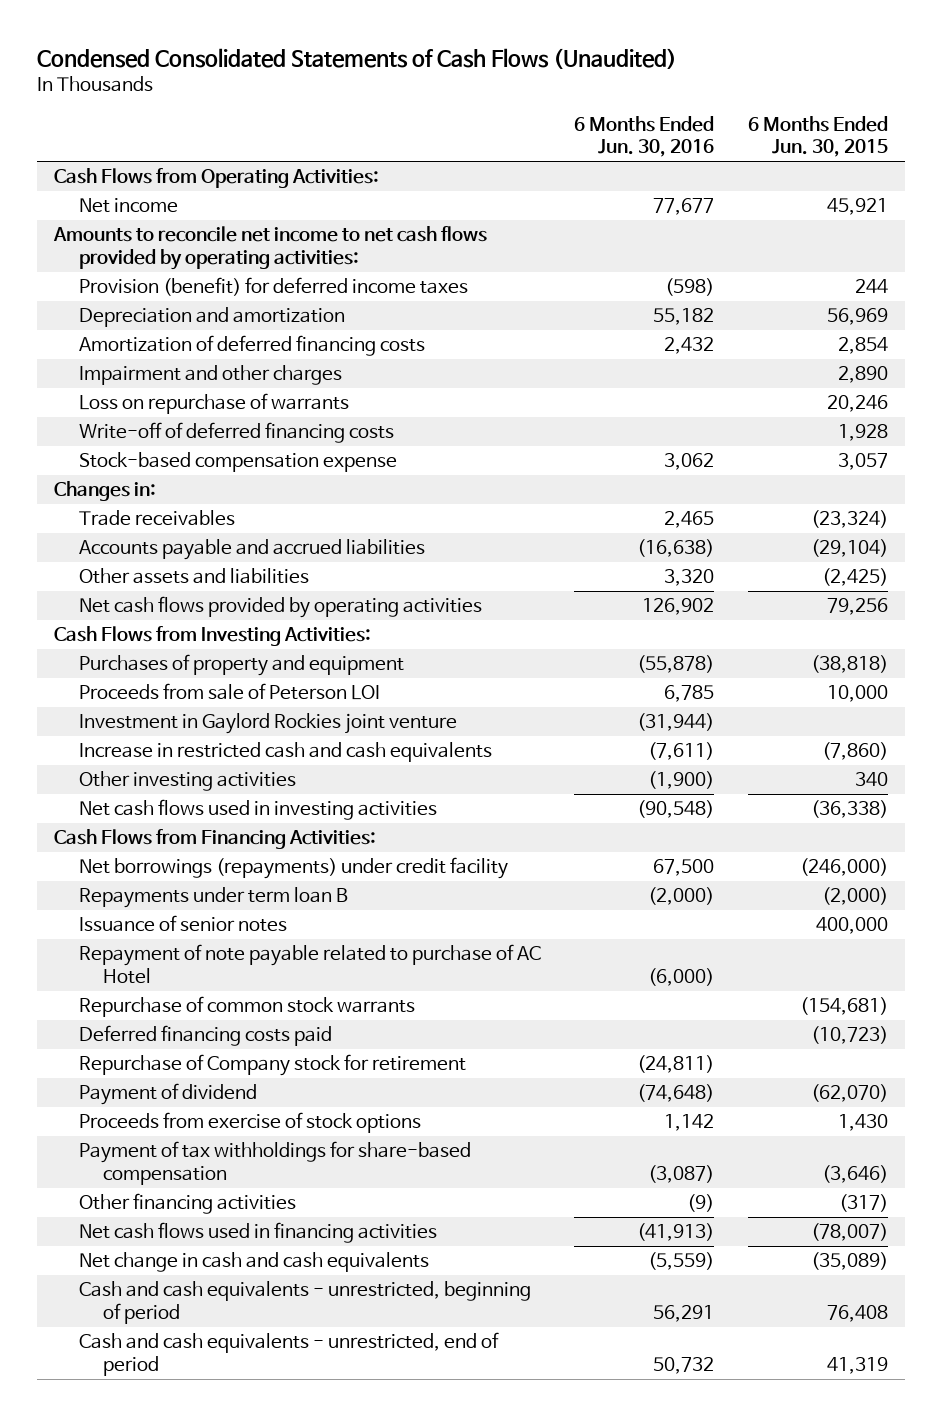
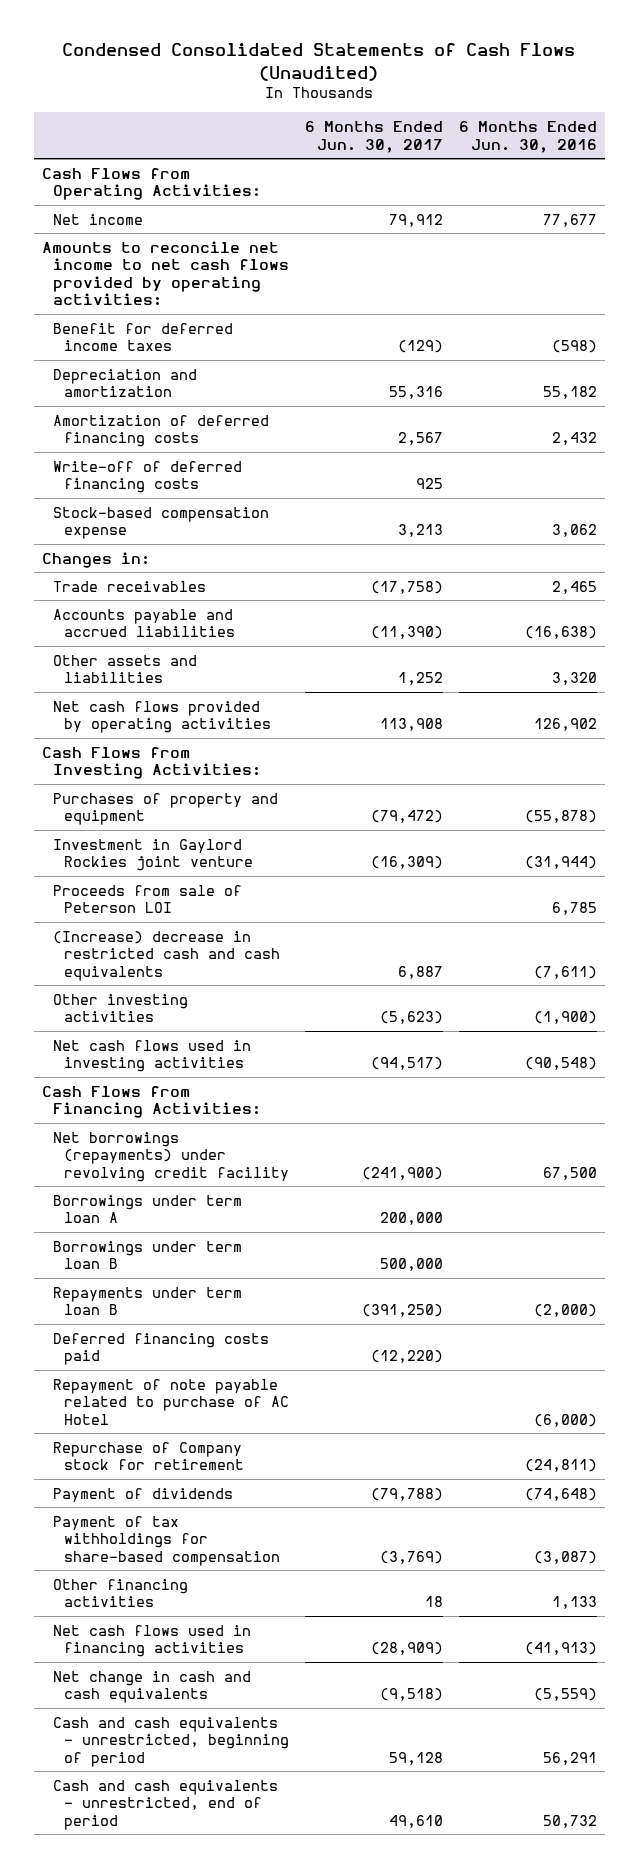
[747,115,888,158] 6 Months Ended Jun. 30, 2015 -> none
none -> [305,121,444,153] 6 Months Ended Jun. 30, 2017
[78,277,468,297] Provision (benefit) for deferred income taxes -> [53,322,234,352] Benefit for deferred income taxes
[78,365,342,386] Impairment and other charges -> none
[78,393,349,415] Loss on repurchase of warrants -> none
[78,683,380,701] Proceeds from sale of Peterson LOI -> [53,884,243,914] Proceeds from sale of Peterson LOI
[78,742,492,763] Increase in restricted cash and cash equivalents -> [53,930,281,981] (Increase) decrease in restricted cash and cash equivalents
[78,857,508,880] Net borrowings (repayments) under credit facility -> [53,1131,290,1182] Net borrowings (repayments) under revolving credit facility
none -> [53,1194,243,1224] Borrowings under term loan A
none -> [53,1240,243,1270] Borrowings under term loan B
[78,915,287,933] Issuance of senior notes -> none
[78,996,415,1018] Repurchase of common stock warrants -> none
[78,944,541,984] Repayment of note payable related to purchase of AC Hotel -> [53,1378,290,1425] Repayment of note payable related to purchase of AC Hotel
[78,1112,421,1134] Proceeds from exercise of stock options -> none
[78,1083,257,1106] Payment of dividend -> [53,1487,234,1502] Payment of dividends
[687,1194,715,1213] (9) -> [552,1596,598,1610] 1,133

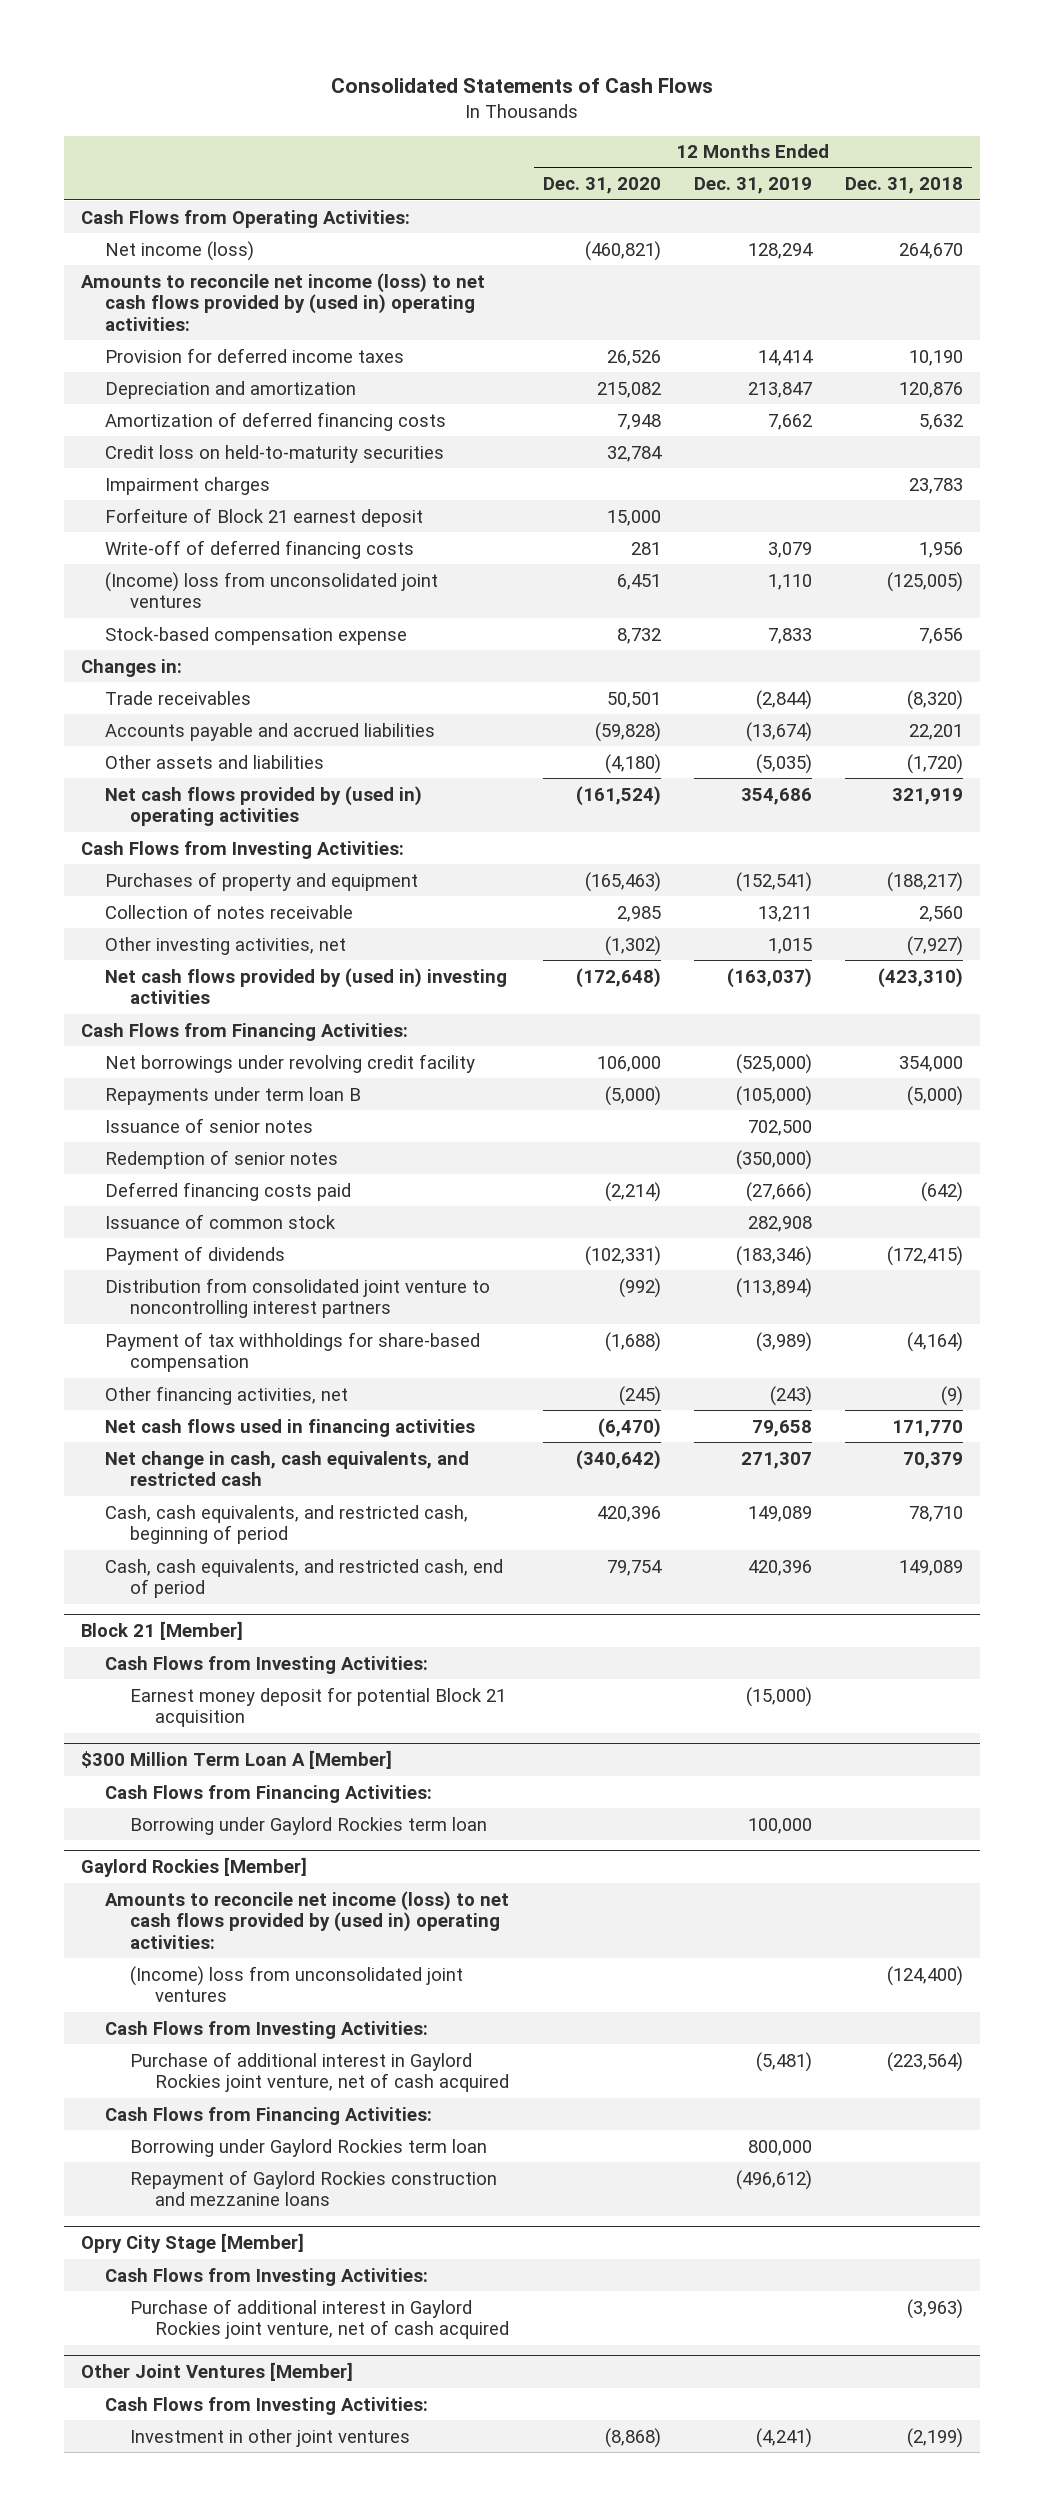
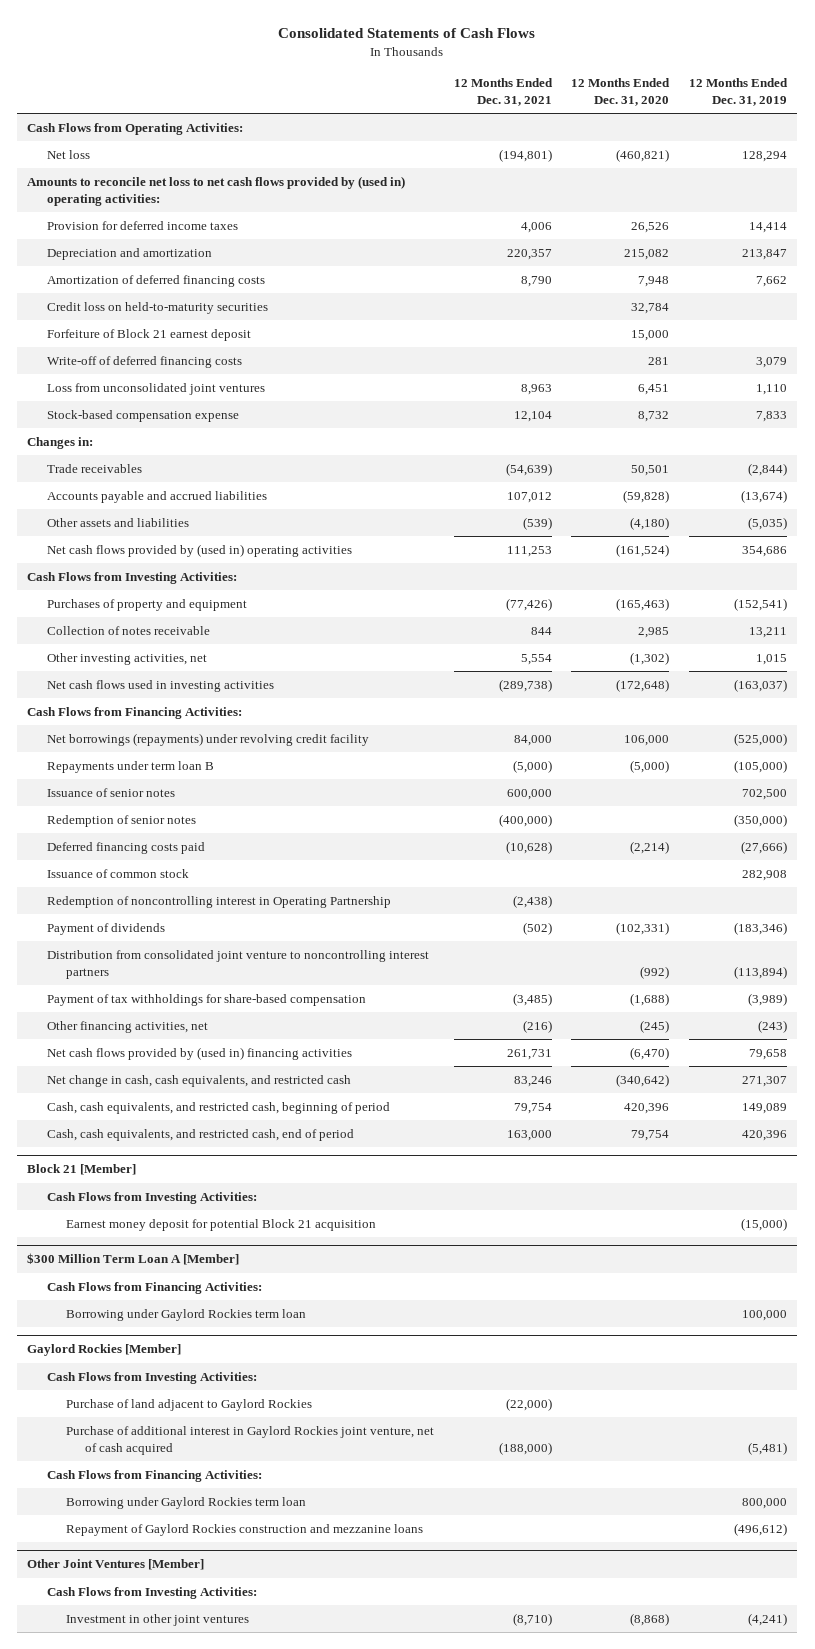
[845,177,964,195] Dec. 31, 2018 -> none
none -> [453,77,553,106] 12 Months Ended Dec. 31, 2021
[105,240,255,261] Net income (loss) -> [46,149,90,159] Net loss
[80,272,485,332] Amounts to reconcile net income (loss) to net cash flows provided by (used in) operating activities: -> [27,175,406,207] Amounts to reconcile net loss to net cash flows provided by (used in) operating activities:
[105,476,271,495] Impairment charges -> none
[105,571,439,609] (Income) loss from unconsolidated joint ventures -> [46,382,265,395] Loss from unconsolidated joint ventures
[105,967,508,1005] Net cash flows provided by (used in) investing activities -> [46,679,274,692] Net cash flows used in investing activities
[105,1053,476,1073] Net borrowings under revolving credit facility -> [46,732,369,746] Net borrowings (repayments) under revolving credit facility
none -> [46,895,391,908] Redemption of noncontrolling interest in Operating Partnership
[105,1418,476,1437] Net cash flows used in financing activities -> [46,1046,352,1060] Net cash flows provided by (used in) financing activities
[105,1890,510,1950] Amounts to reconcile net income (loss) to net cash flows provided by (used in) operating activities: -> none
[130,1965,464,2003] (Income) loss from unconsolidated joint ventures -> none
none -> [65,1398,312,1411] Purchase of land adjacent to Gaylord Rockies
[80,2233,304,2254] Opry City Stage [Member] -> none
[105,2267,429,2286] Cash Flows from Investing Activities: -> none
[130,2298,510,2340] Purchase of additional interest in Gaylord Rockies joint venture, net of cash acquired -> none

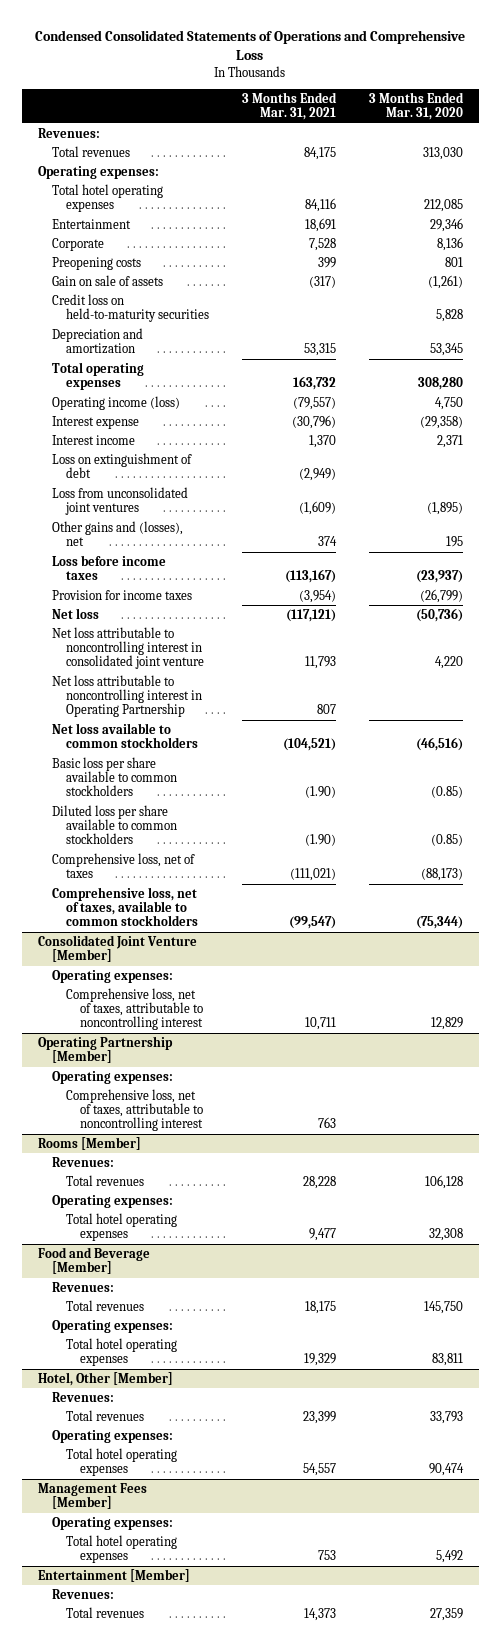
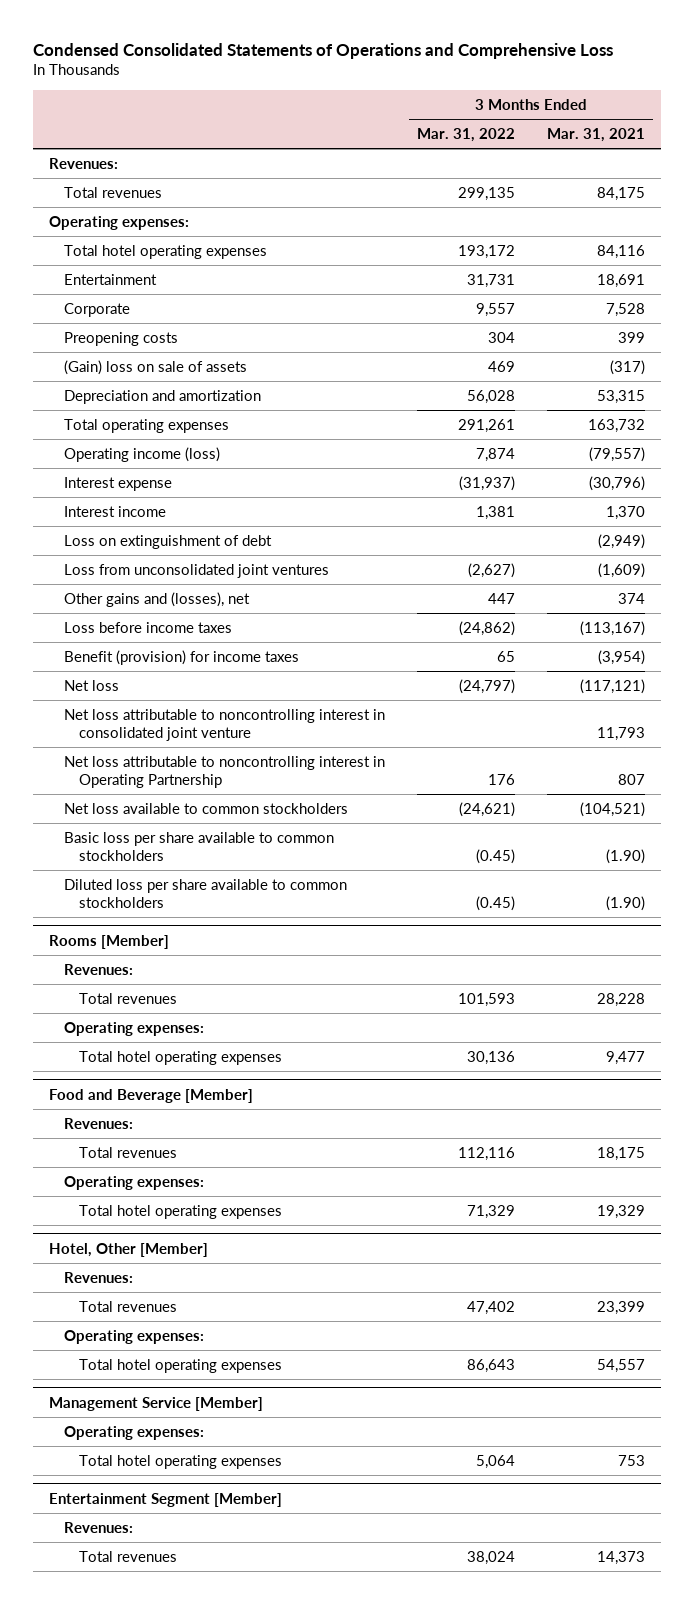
[368,92,464,121] 3 Months Ended Mar. 31, 2020 -> none
none -> [417,127,516,142] Mar. 31, 2022
[52,293,210,323] Credit loss on held-to-maturity securities -> none
[52,274,164,286] Gain on sale of assets -> [64,359,248,375] (Gain) loss on sale of assets
[52,589,193,600] Provision for income taxes -> [64,649,300,665] Benefit (provision) for income taxes
[52,852,196,879] Comprehensive loss, net of taxes -> none
[52,886,199,927] Comprehensive loss, net of taxes, available to common stockholders -> none
[37,934,197,963] Consolidated Joint Venture [Member] -> none
[52,969,174,983] Operating expenses: -> none
[66,987,204,1031] Comprehensive loss, net of taxes, attributable to noncontrolling interest -> none
[37,1035,173,1064] Operating Partnership [Member] -> none
[52,1070,174,1084] Operating expenses: -> none
[66,1088,204,1132] Comprehensive loss, net of taxes, attributable to noncontrolling interest -> none
[37,1482,147,1510] Management Fees [Member] -> [49,1396,264,1411] Management Service [Member]
[37,1568,190,1582] Entertainment [Member] -> [49,1492,283,1507] Entertainment Segment [Member]

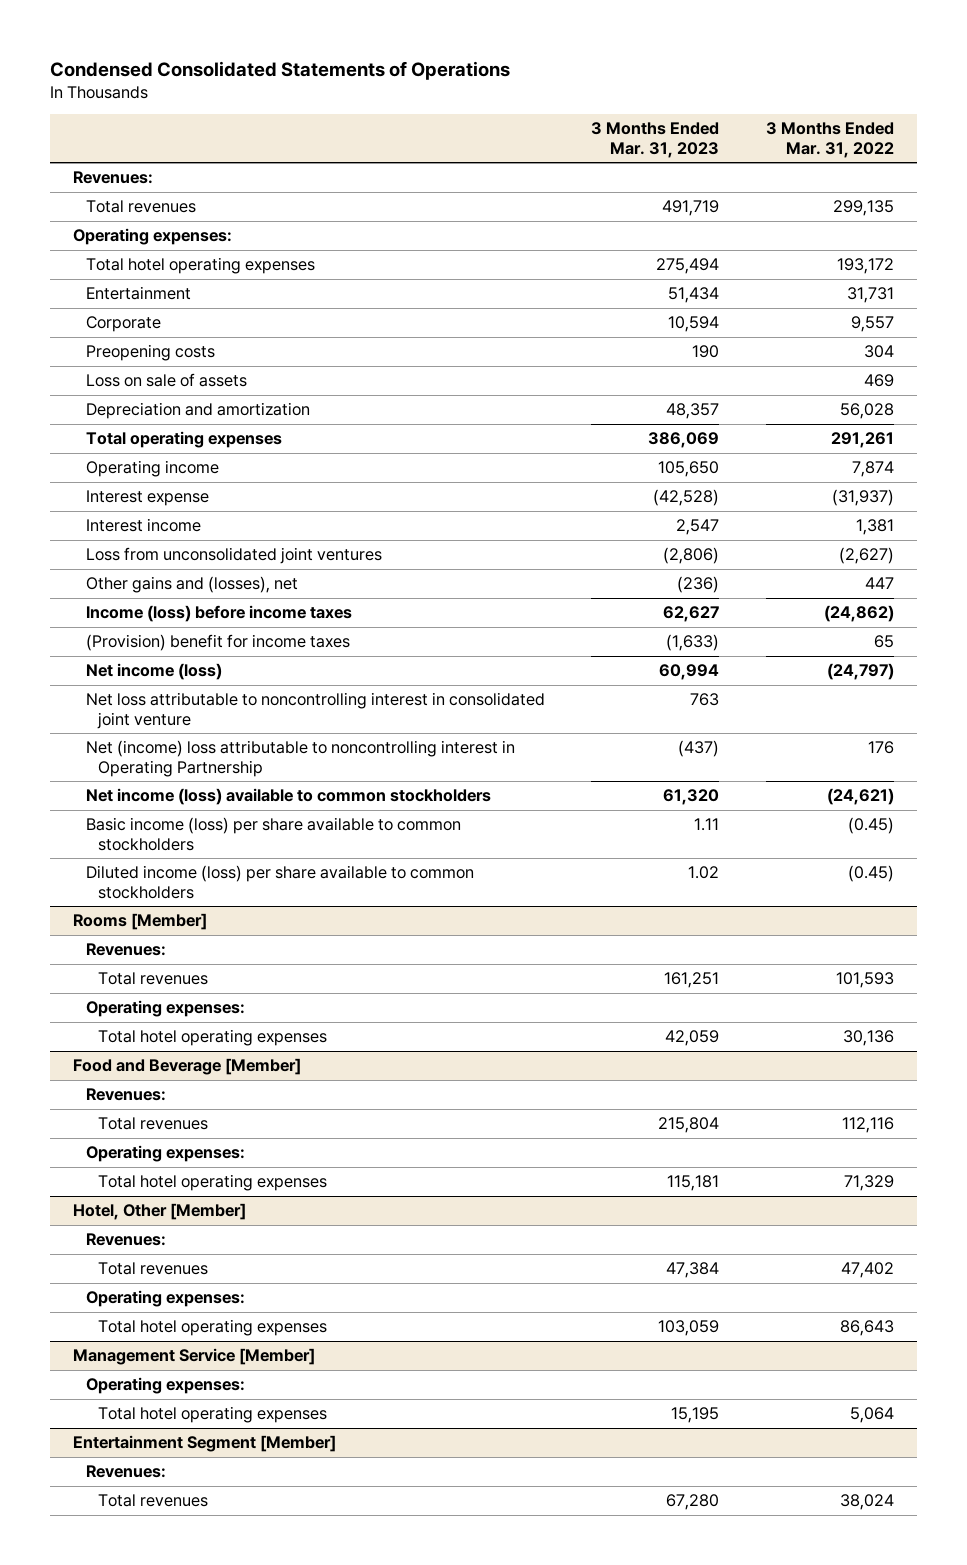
[33,42,614,59] Condensed Consolidated Statements of Operations and Comprehensive Loss -> [50,60,511,80] Condensed Consolidated Statements of Operations
[547,127,646,142] Mar. 31, 2021 -> none
none -> [591,122,720,158] 3 Months Ended Mar. 31, 2023
[64,359,248,375] (Gain) loss on sale of assets -> [85,373,247,388] Loss on sale of assets
[64,446,221,462] Operating income (loss) -> [85,460,219,478] Operating income
[64,534,273,549] Loss on extinguishment of debt -> none
[64,621,233,633] Loss before income taxes -> [85,605,352,623] Income (loss) before income taxes
[64,649,300,665] Benefit (provision) for income taxes -> [85,634,350,652] (Provision) benefit for income taxes
[64,679,120,691] Net loss -> [85,663,222,681] Net income (loss)
[64,755,386,788] Net loss attributable to noncontrolling interest in Operating Partnership -> [85,740,515,777] Net (income) loss attributable to noncontrolling interest in Operating Partnership
[64,802,349,814] Net loss available to common stockholders -> [85,788,491,806] Net income (loss) available to common stockholders
[64,831,335,861] Basic loss per share available to common stockholders -> [85,817,461,851] Basic income (loss) per share available to common stockholders
[64,878,348,908] Diluted loss per share available to common stockholders -> [85,865,474,899] Diluted income (loss) per share available to common stockholders

